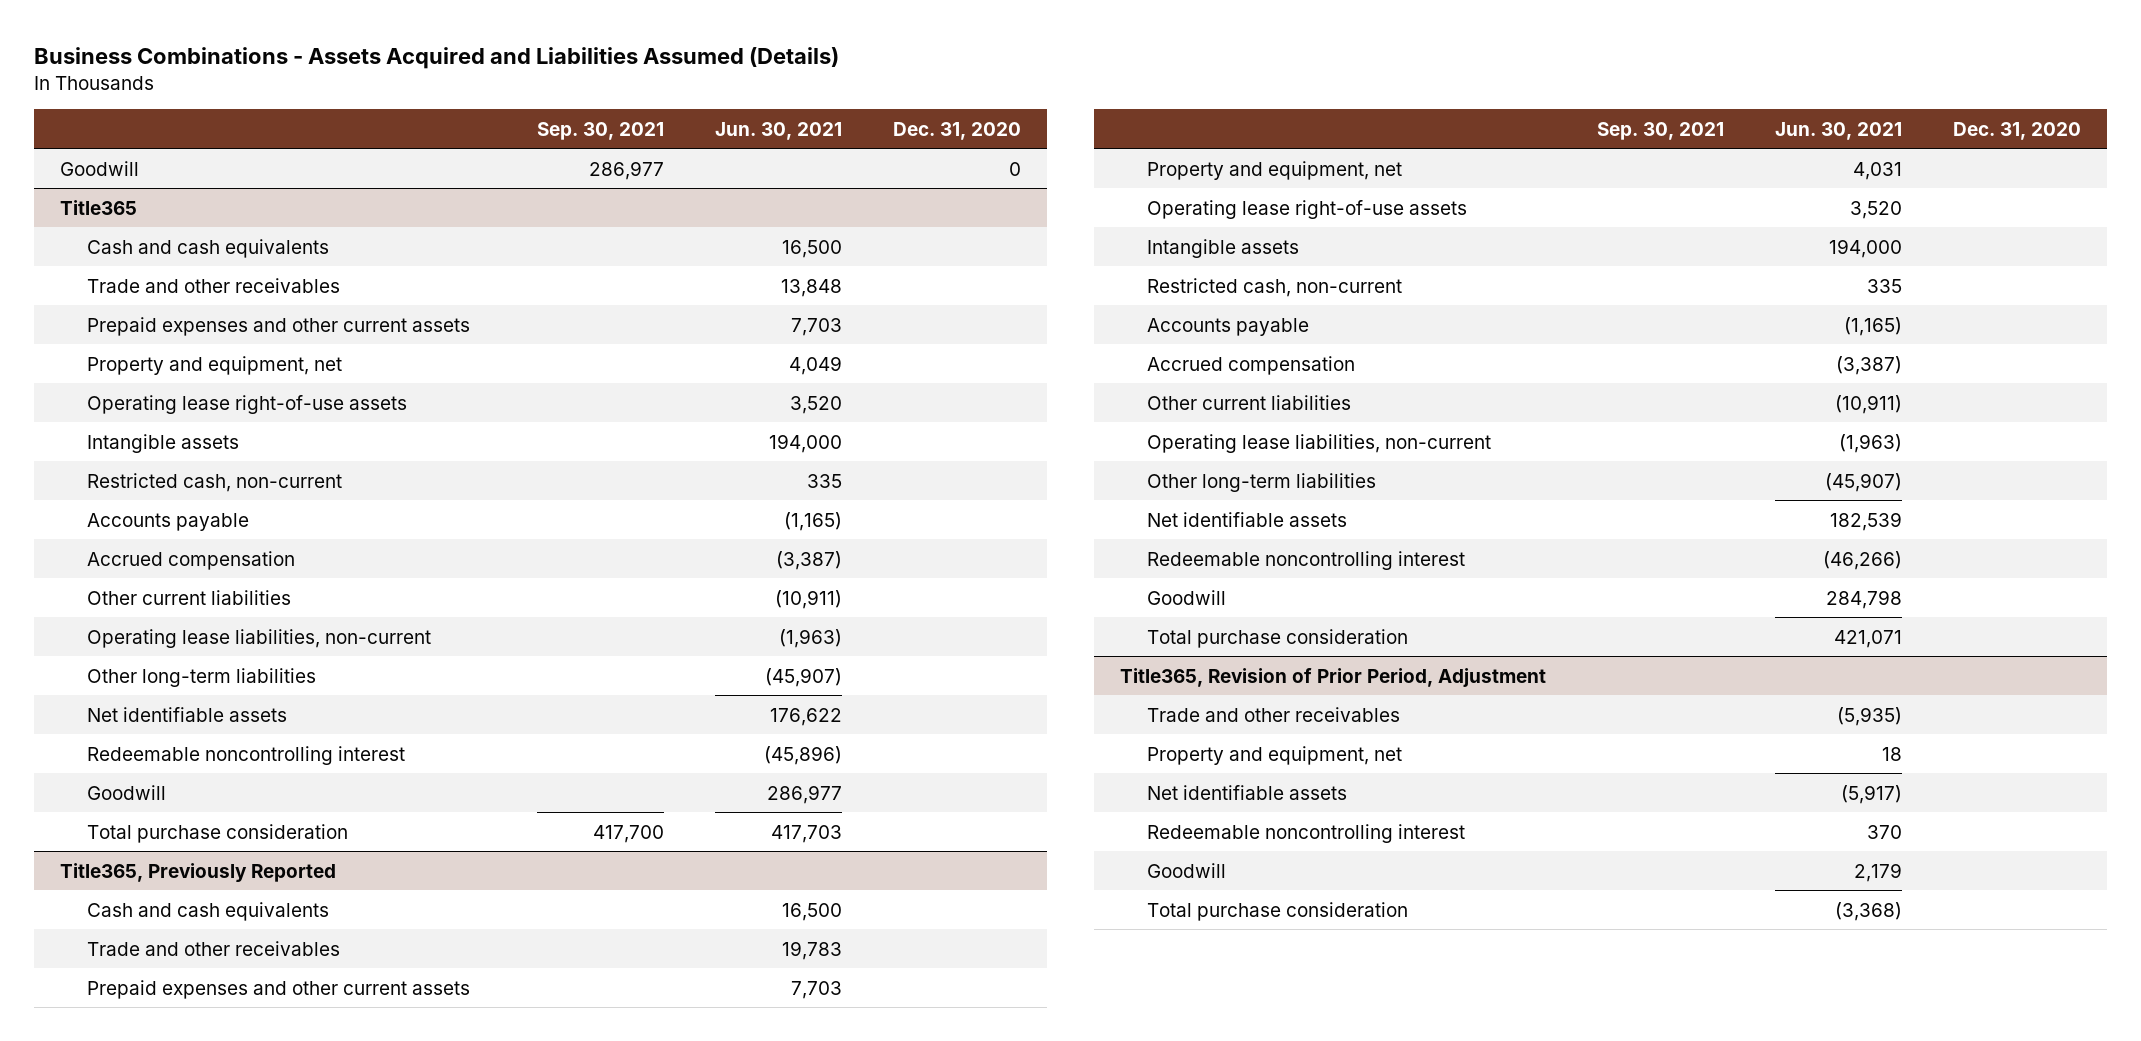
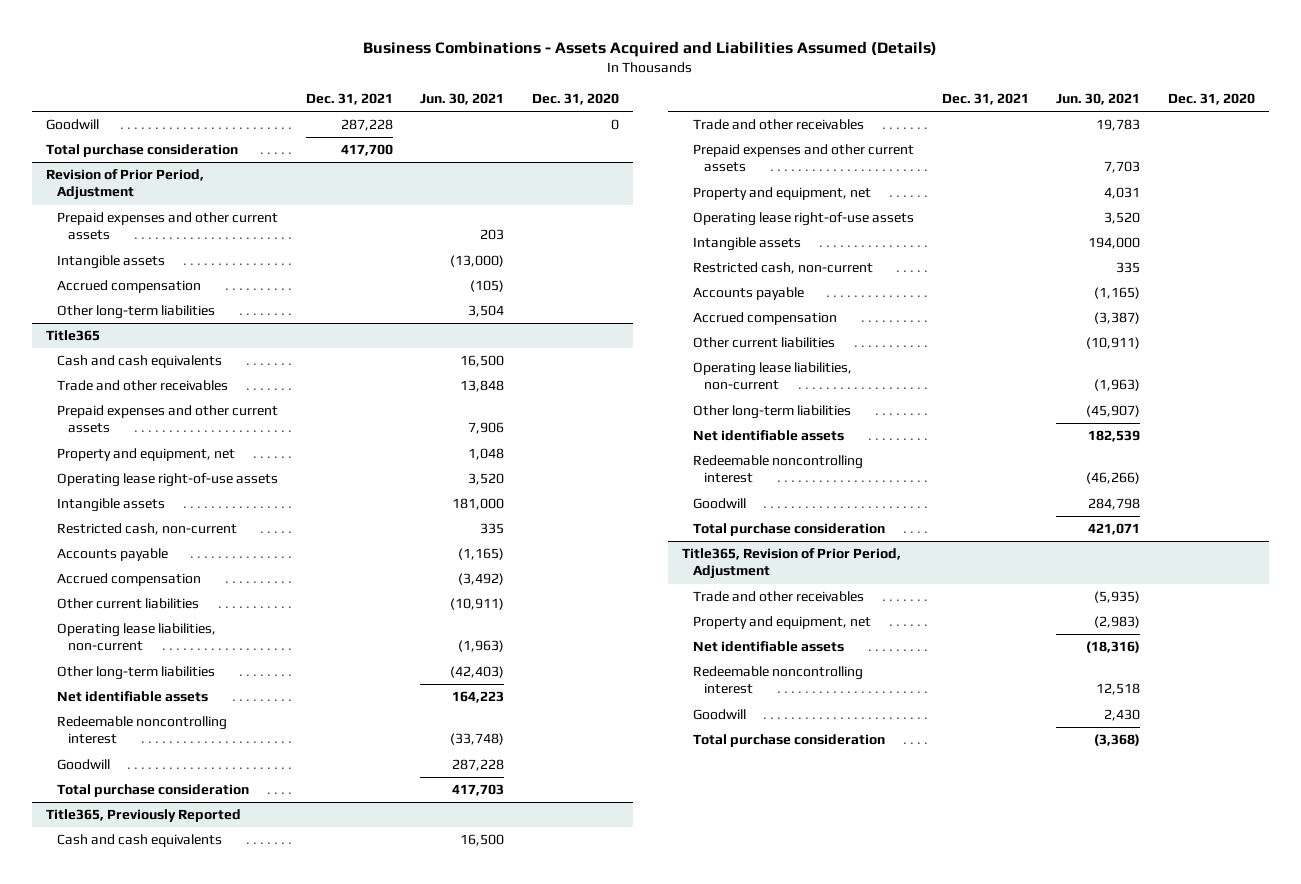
[536,121,664,140] Sep. 30, 2021 -> none
none -> [305,92,393,105] Dec. 31, 2021
none -> [45,144,238,158] Total purchase consideration
none -> [45,169,204,201] Revision of Prior Period, Adjustment
none -> [56,212,278,241] Prepaid expenses and other current assets
none -> [56,255,165,270] Intangible assets
none -> [56,280,201,294] Accrued compensation
none -> [56,305,215,320] Other long-term liabilities
[791,317,843,336] 7,703 -> [468,422,505,435] 7,906
[789,355,843,375] 4,049 -> [468,448,505,461] 1,048
[769,433,843,453] 194,000 -> [452,498,505,511] 181,000
[776,550,843,570] (3,387) -> [458,573,505,586] (3,492)
[765,667,843,687] (45,907) -> [450,666,505,679] (42,403)
[770,707,843,726] 176,622 -> [452,691,505,704] 164,223
[764,745,843,765] (45,896) -> [450,733,505,746] (33,748)
[767,784,843,804] 286,977 -> [452,759,505,772] 287,228
[1881,746,1902,761] 18 -> [1094,616,1141,629] (2,983)
[1840,784,1902,804] (5,917) -> [1086,641,1141,654] (18,316)
[1866,824,1902,839] 370 -> [1096,683,1141,696] 12,518
[1853,862,1902,882] 2,179 -> [1104,709,1141,722] 2,430

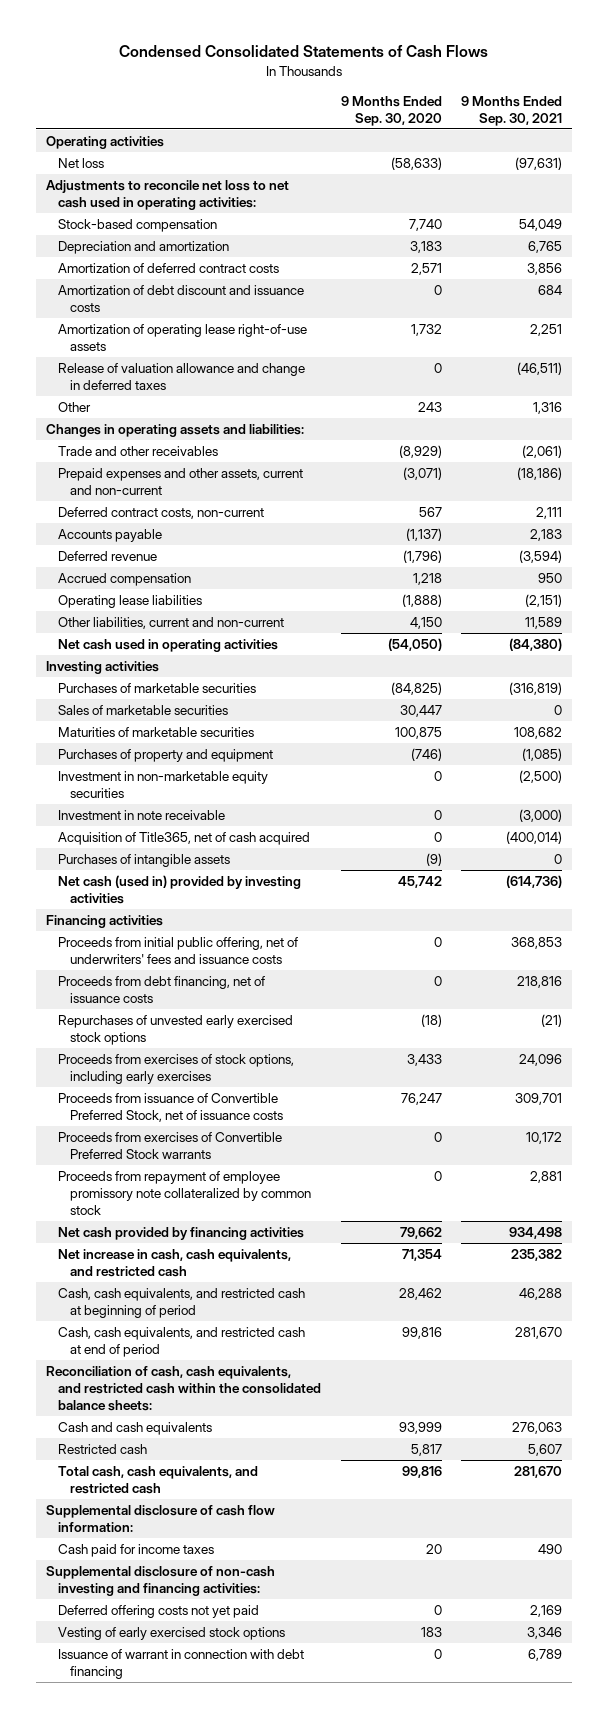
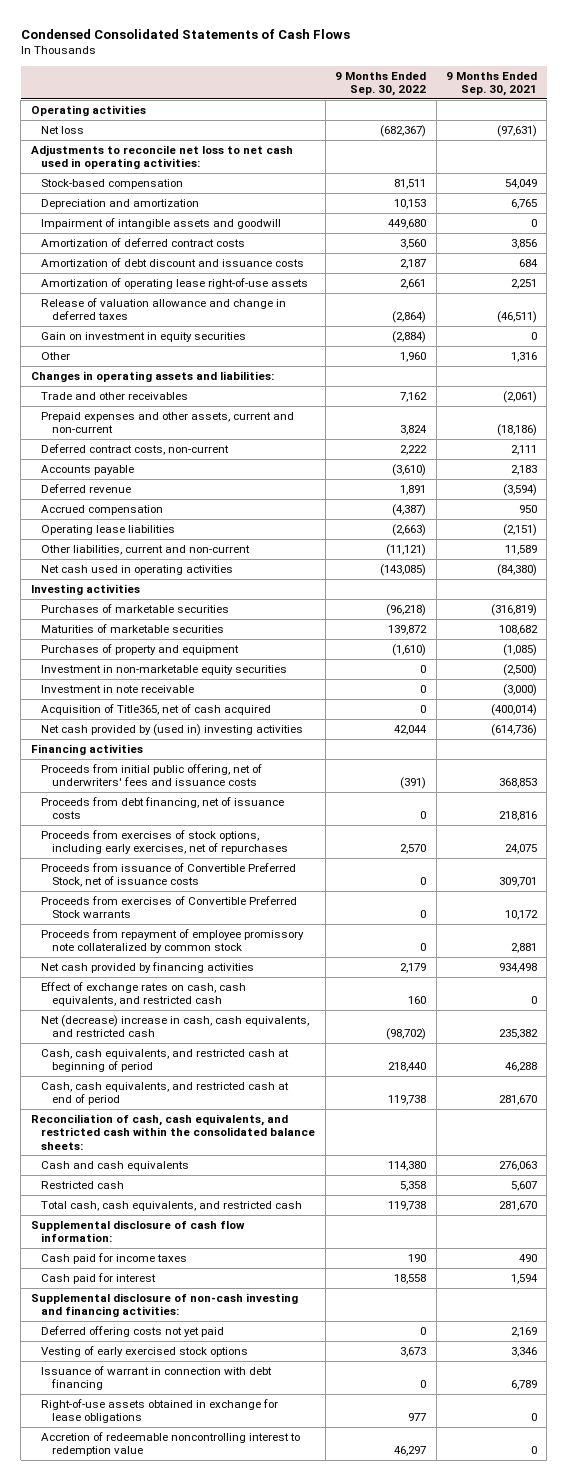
[340,95,442,126] 9 Months Ended Sep. 30, 2020 -> none
none -> [335,71,427,97] 9 Months Ended Sep. 30, 2022
none -> [41,217,282,229] Impairment of intangible assets and goodwill
none -> [41,331,247,342] Gain on investment in equity securities
[58,705,229,716] Sales of marketable securities -> none
[58,854,231,868] Purchases of intangible assets -> none
[58,875,302,905] Net cash (used in) provided by investing activities -> [41,723,304,736] Net cash provided by (used in) investing activities
[58,1015,294,1046] Repurchases of unvested early exercised stock options -> none
[58,1054,295,1085] Proceeds from exercises of stock options, including early exercises -> [41,829,289,855] Proceeds from exercises of stock options, including early exercises, net of repurchases
[519,1054,563,1067] 24,096 -> [504,844,537,855] 24,075
none -> [41,981,247,1007] Effect of exchange rates on cash, cash equivalents, and restricted cash
[58,1249,292,1278] Net increase in cash, cash equivalents, and restricted cash -> [41,1014,310,1038] Net (decrease) increase in cash, cash equivalents, and restricted cash
none -> [41,1272,157,1284] Cash paid for interest
none -> [41,1398,279,1424] Right-of-use assets obtained in exchange for lease obligations
none -> [41,1431,301,1457] Accretion of redeemable noncontrolling interest to redemption value

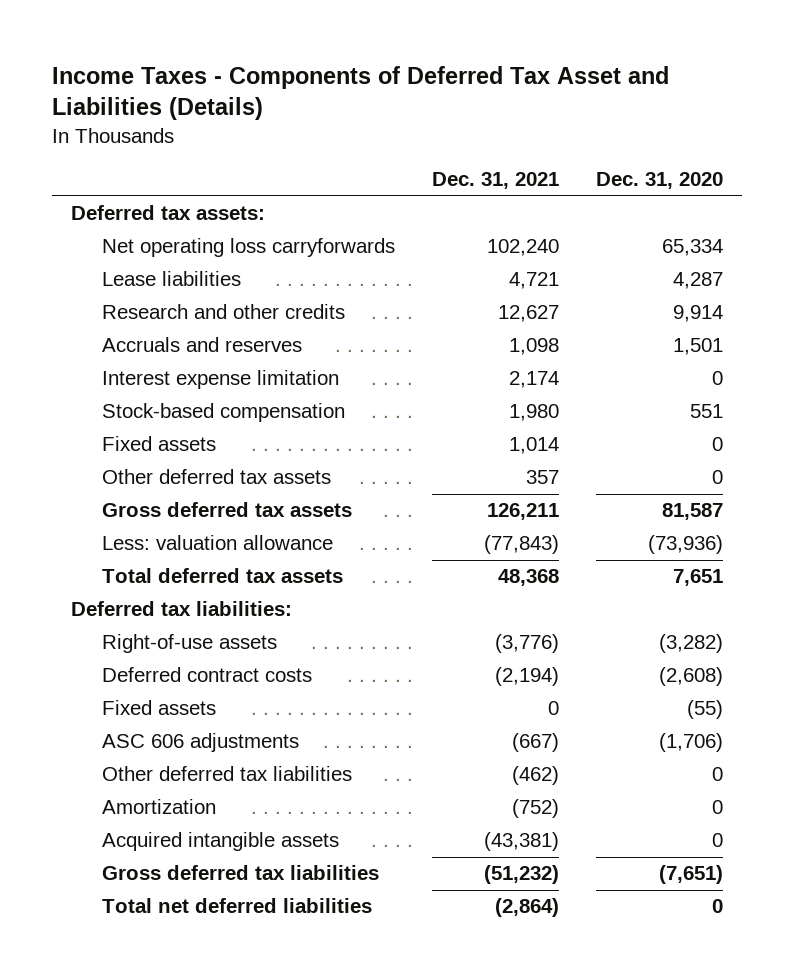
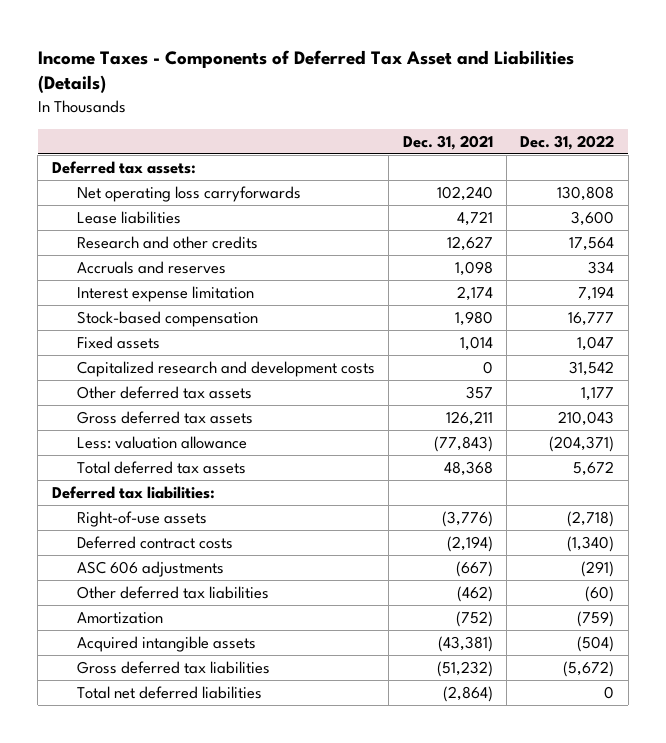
[596,172,724,190] Dec. 31, 2020 -> none
none -> [520,134,615,150] Dec. 31, 2022
none -> [76,361,375,378] Capitalized research and development costs
[101,700,216,716] Fixed assets -> none

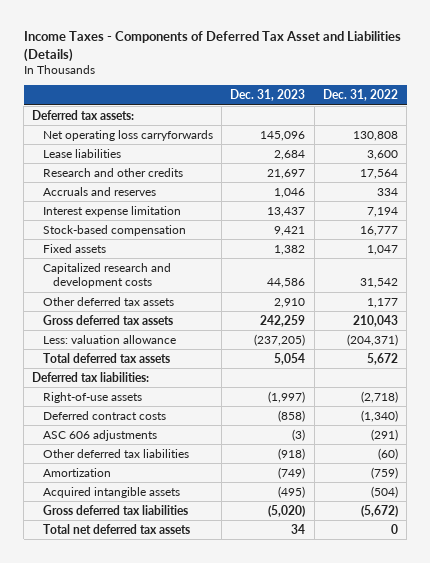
[402,134,493,150] Dec. 31, 2021 -> none
none -> [230,89,306,102] Dec. 31, 2023
[76,686,262,700] Total net deferred liabilities -> [42,523,190,534] Total net deferred tax assets

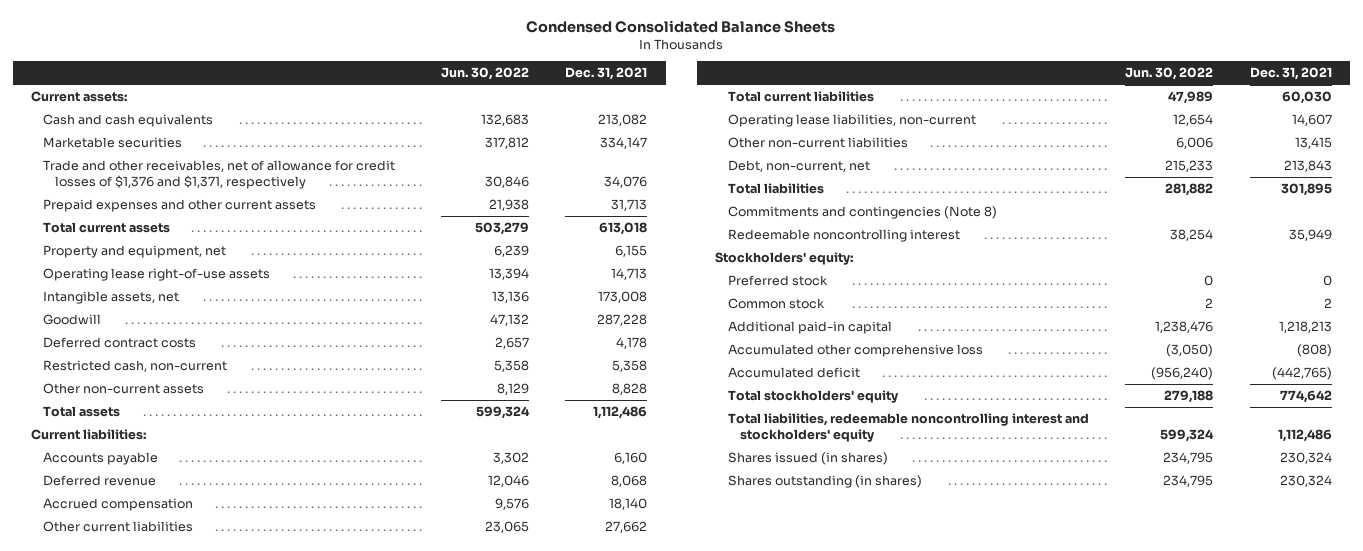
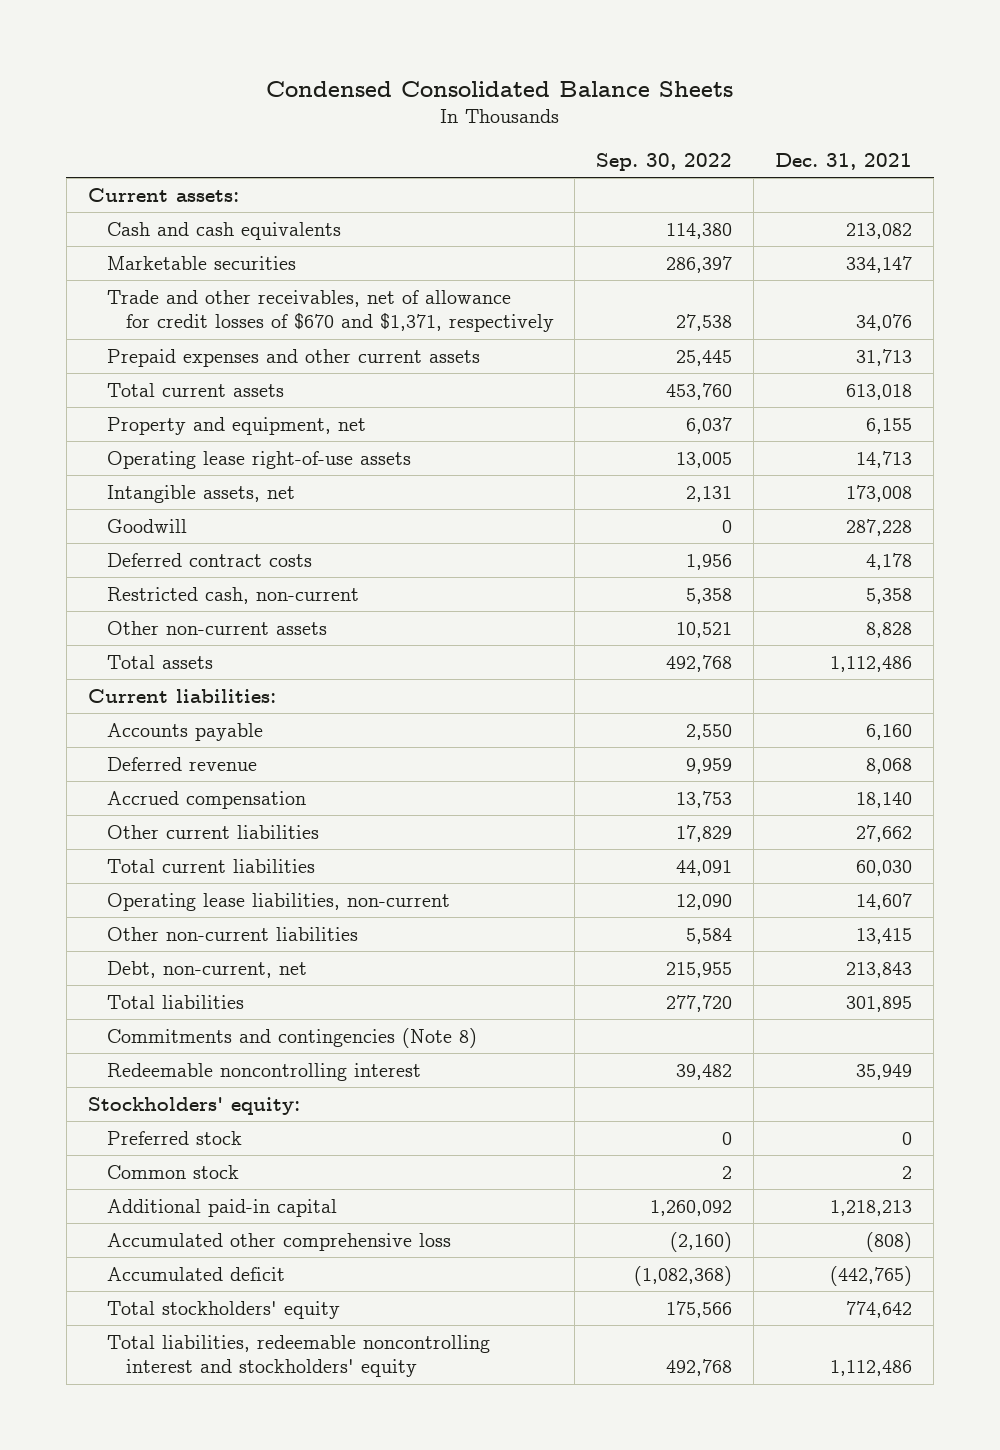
[440,67,529,81] Jun. 30, 2022 -> none
none -> [596,153,733,172] Sep. 30, 2022
[43,160,396,189] Trade and other receivables, net of allowance for credit losses of $1,376 and $1,371, respectively -> [106,289,554,333] Trade and other receivables, net of allowance for credit losses of $670 and $1,371, respectively
[727,452,888,466] Shares issued (in shares) -> none
[727,475,922,489] Shares outstanding (in shares) -> none

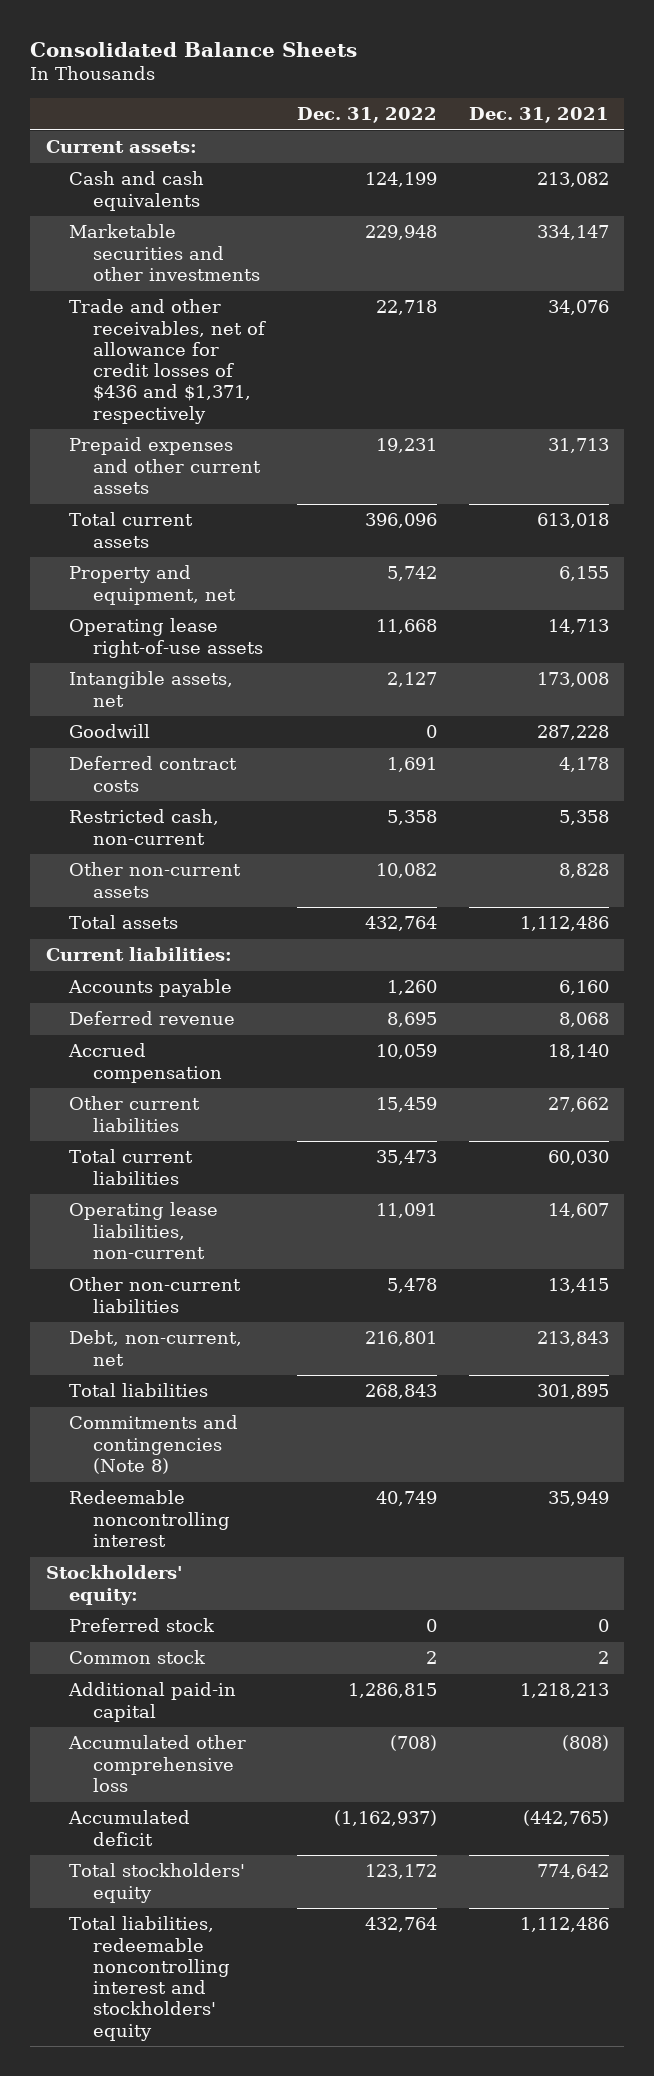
[265,80,733,97] Condensed Consolidated Balance Sheets -> [29,41,357,57] Consolidated Balance Sheets
[596,153,733,172] Sep. 30, 2022 -> none
none -> [296,107,437,124] Dec. 31, 2022
[106,255,296,270] Marketable securities -> [69,224,260,281] Marketable securities and other investments
[106,289,554,333] Trade and other receivables, net of allowance for credit losses of $670 and $1,371, respectively -> [69,299,266,424] Trade and other receivables, net of allowance for credit losses of $436 and $1,371, respectively

